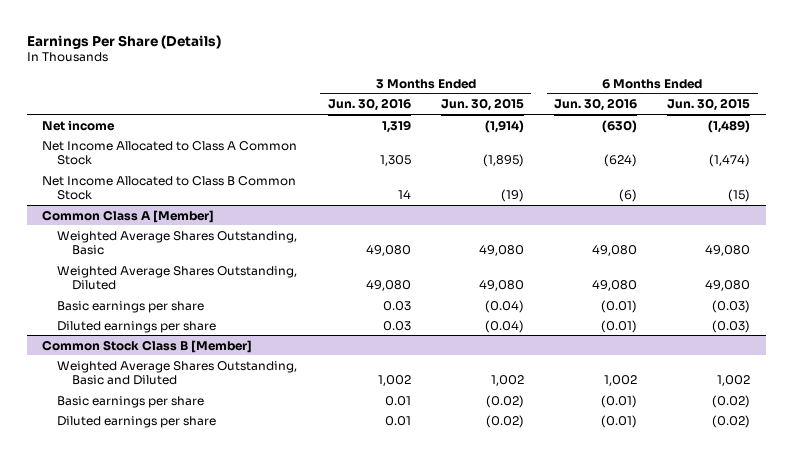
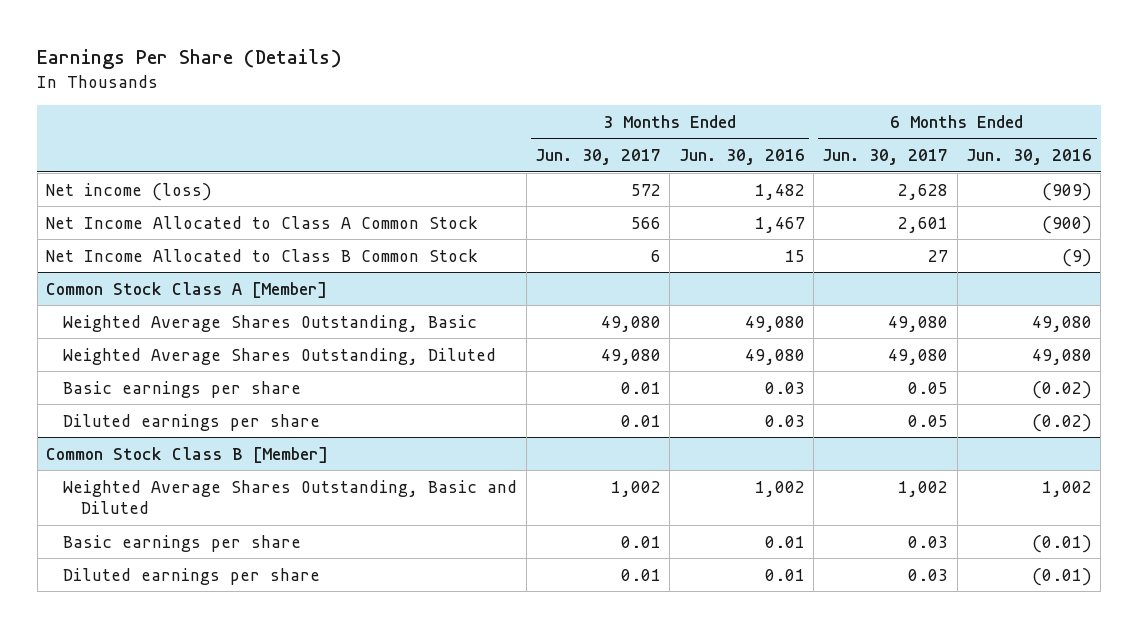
[440,98,524,112] Jun. 30, 2015 -> none
[667,98,751,112] Jun. 30, 2015 -> none
none -> [535,149,662,166] Jun. 30, 2017
none -> [822,149,949,166] Jun. 30, 2017
[42,119,116,131] Net income -> [46,182,213,201] Net income (loss)
[381,119,411,133] 1,319 -> [754,183,805,200] 1,482
[602,119,638,133] (630) -> [1042,182,1093,201] (909)
[379,154,411,166] 1,305 -> [754,216,805,233] 1,467
[604,153,638,167] (624) -> [1042,215,1093,234] (900)
[397,189,411,199] 14 -> [784,249,805,262] 15
[619,188,638,202] (6) -> [1062,248,1093,267] (9)
[42,209,215,223] Common Class A [Member] -> [46,281,328,298] Common Stock Class A [Member]
[601,299,638,313] (0.01) -> [1032,380,1093,399] (0.02)
[601,319,638,333] (0.01) -> [1032,413,1093,432] (0.02)

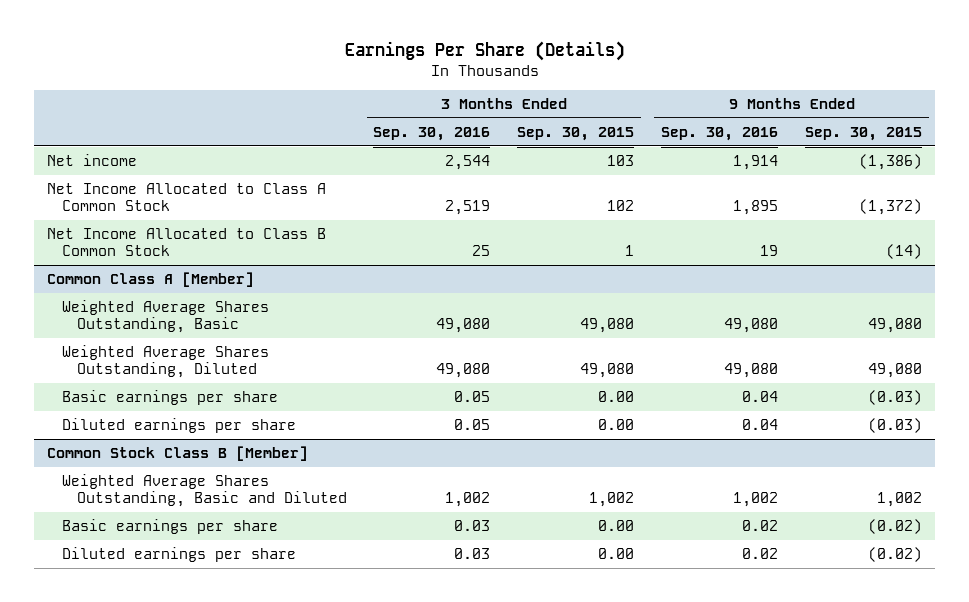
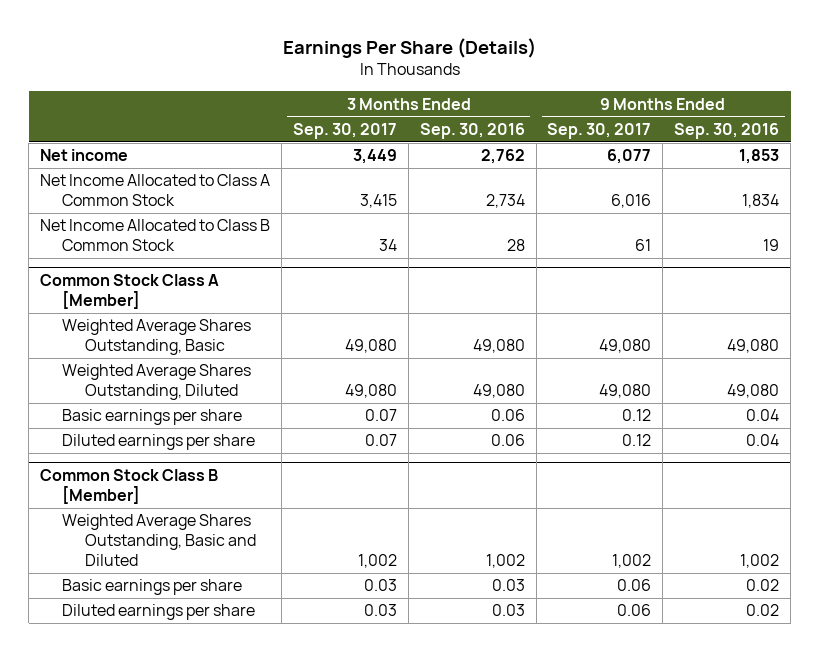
[517,126,635,141] Sep. 30, 2015 -> none
[805,126,923,141] Sep. 30, 2015 -> none
none -> [292,123,397,140] Sep. 30, 2017
none -> [547,123,652,140] Sep. 30, 2017
[445,154,491,170] 2,544 -> [480,149,525,165] 2,762
[733,154,779,170] 1,914 -> [739,149,780,165] 1,853
[445,199,491,215] 2,519 -> [485,194,525,209] 2,734
[733,199,779,215] 1,895 -> [742,194,780,209] 1,834
[472,244,491,256] 25 -> [506,239,525,252] 28
[47,271,255,287] Common Class A [Member] -> [40,274,220,310] Common Stock Class A [Member]
[454,390,491,402] 0.05 -> [490,409,525,422] 0.06
[454,418,491,430] 0.05 -> [490,434,525,447] 0.06

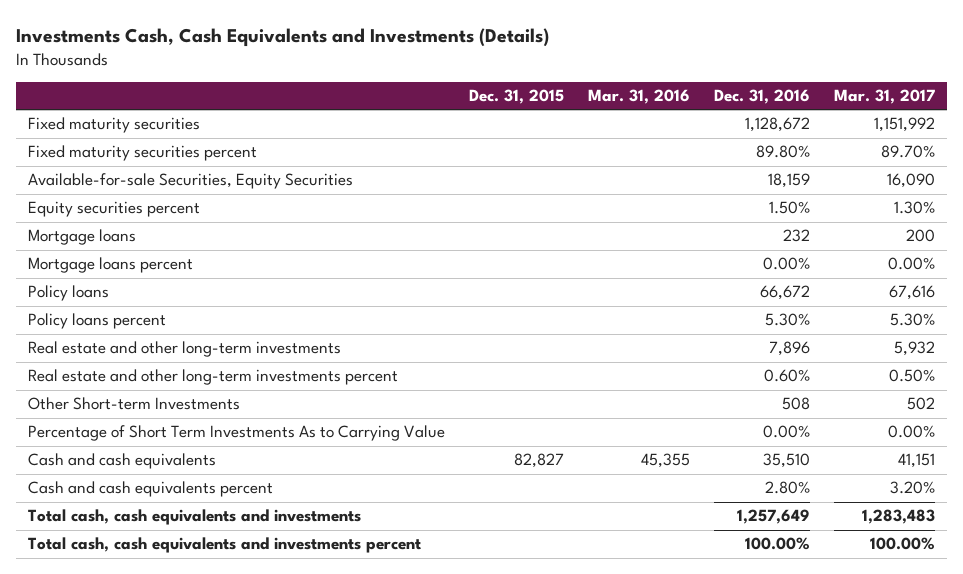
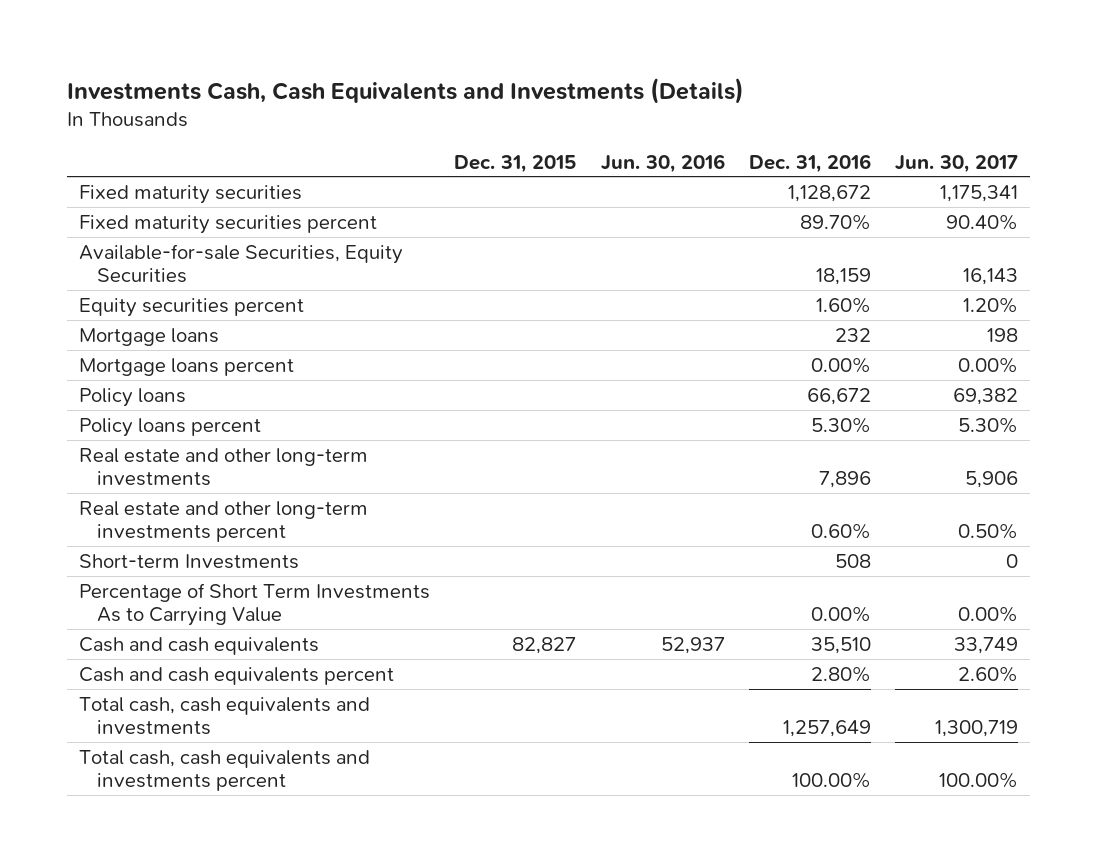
[587,89,690,105] Mar. 31, 2016 -> none
[833,89,935,105] Mar. 31, 2017 -> none
none -> [600,153,725,173] Jun. 30, 2016
none -> [895,154,1019,173] Jun. 30, 2017
[755,145,810,159] 89.80% -> [799,213,871,230] 89.70%
[768,201,810,215] 1.50% -> [815,296,871,313] 1.60%
[28,397,241,411] Other Short-term Investments -> [78,553,299,569] Short-term Investments

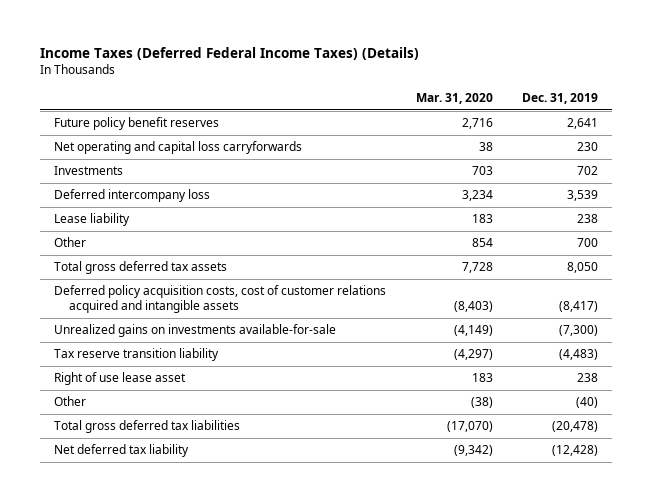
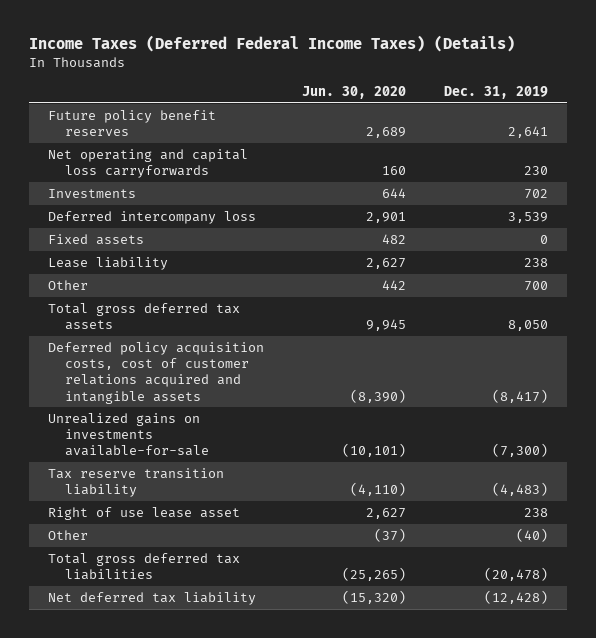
[415,92,493,104] Mar. 31, 2020 -> none
none -> [301,85,406,99] Jun. 30, 2020
none -> [48,233,145,245] Fixed assets

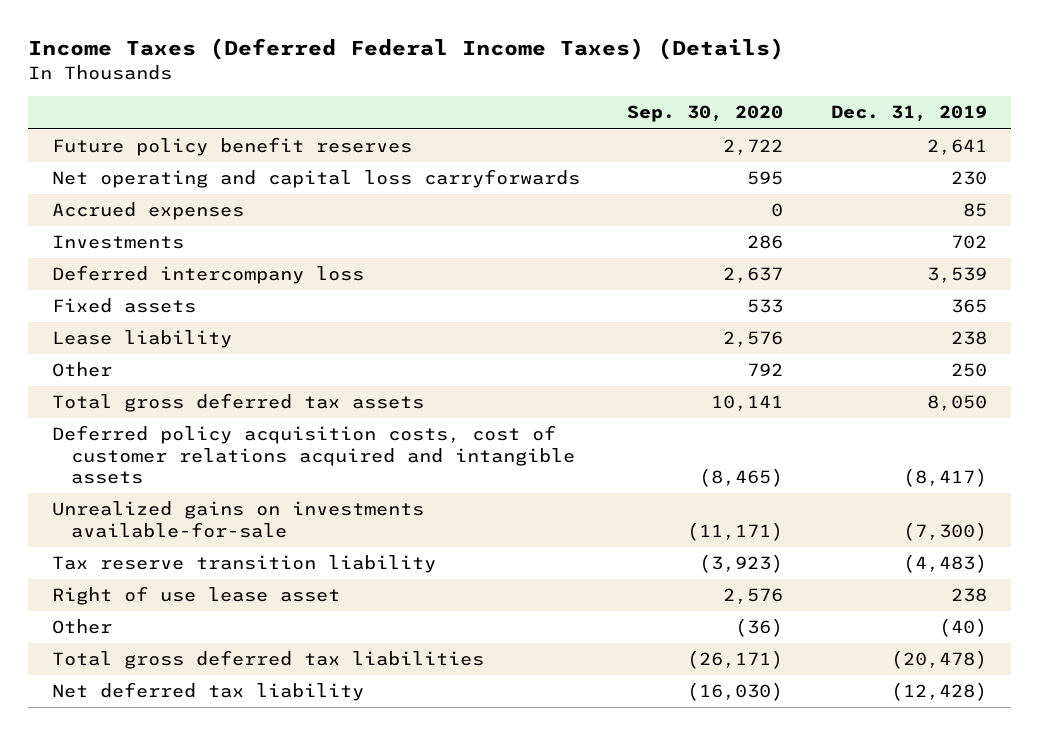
[301,85,406,99] Jun. 30, 2020 -> none
none -> [627,105,784,123] Sep. 30, 2020
none -> [51,202,244,221] Accrued expenses
[539,234,548,244] 0 -> [950,299,987,314] 365
[523,280,548,291] 700 -> [950,363,987,378] 250

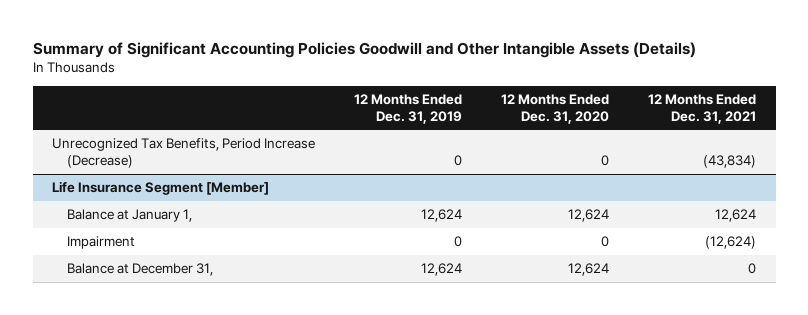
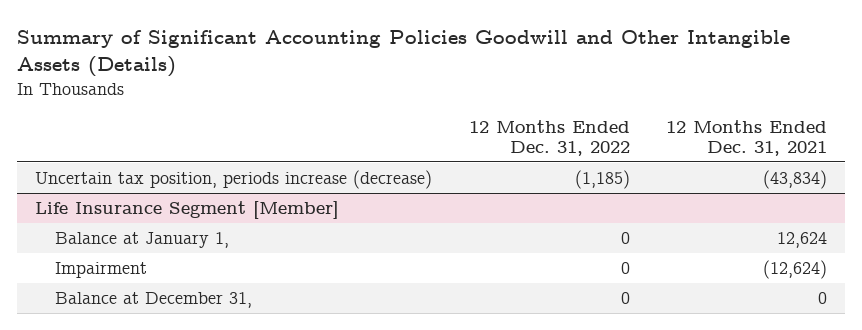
[354,94,463,124] 12 Months Ended Dec. 31, 2019 -> none
[501,94,610,124] 12 Months Ended Dec. 31, 2020 -> none
none -> [468,119,630,157] 12 Months Ended Dec. 31, 2022
[52,138,316,168] Unrecognized Tax Benefits, Period Increase (Decrease) -> [35,169,433,189] Uncertain tax position, periods increase (decrease)

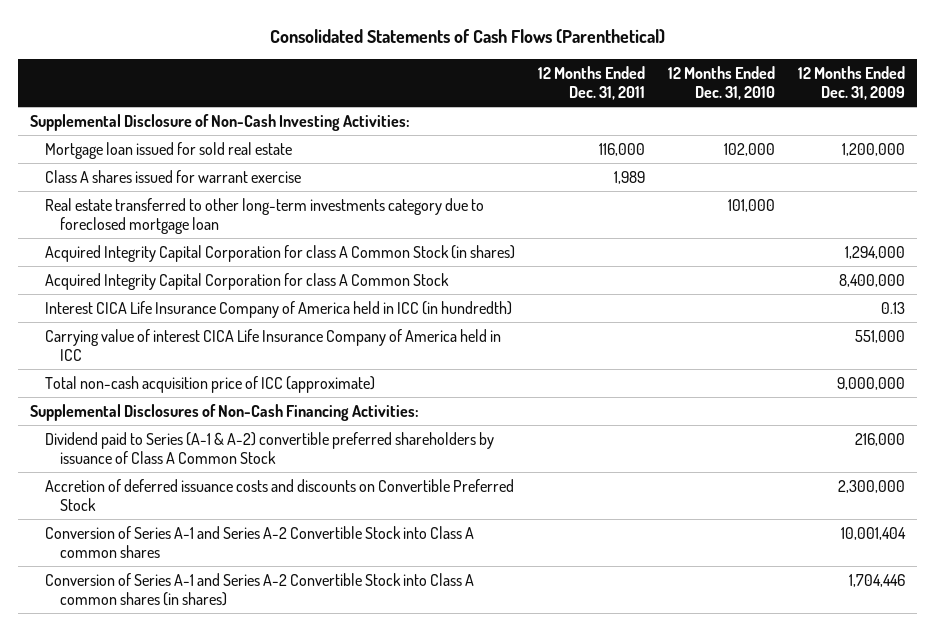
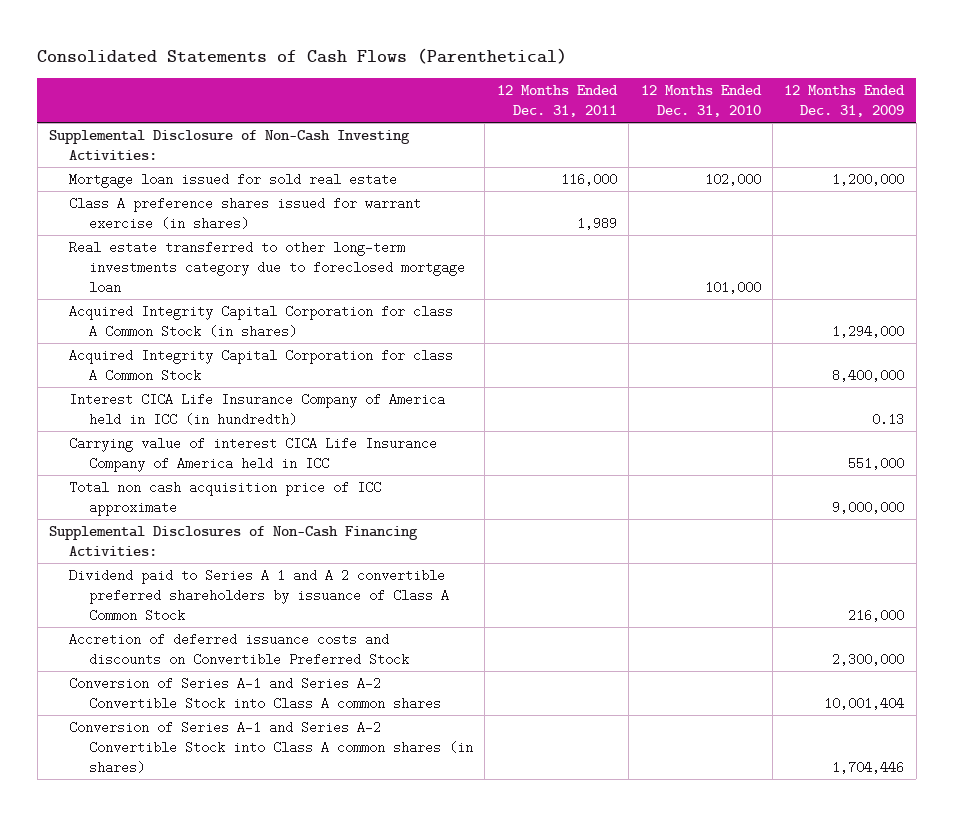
[44,169,301,183] Class A shares issued for warrant exercise -> [69,197,422,231] Class A preference shares issued for warrant exercise (in shares)
[44,375,375,393] Total non-cash acquisition price of ICC (approximate) -> [69,481,382,517] Total non cash acquisition price of ICC approximate
[44,431,494,465] Dividend paid to Series (A-1 & A-2) convertible preferred shareholders by issuance of Class A Common Stock -> [69,569,449,623] Dividend paid to Series A 1 and A 2 convertible preferred shareholders by issuance of Class A Common Stock

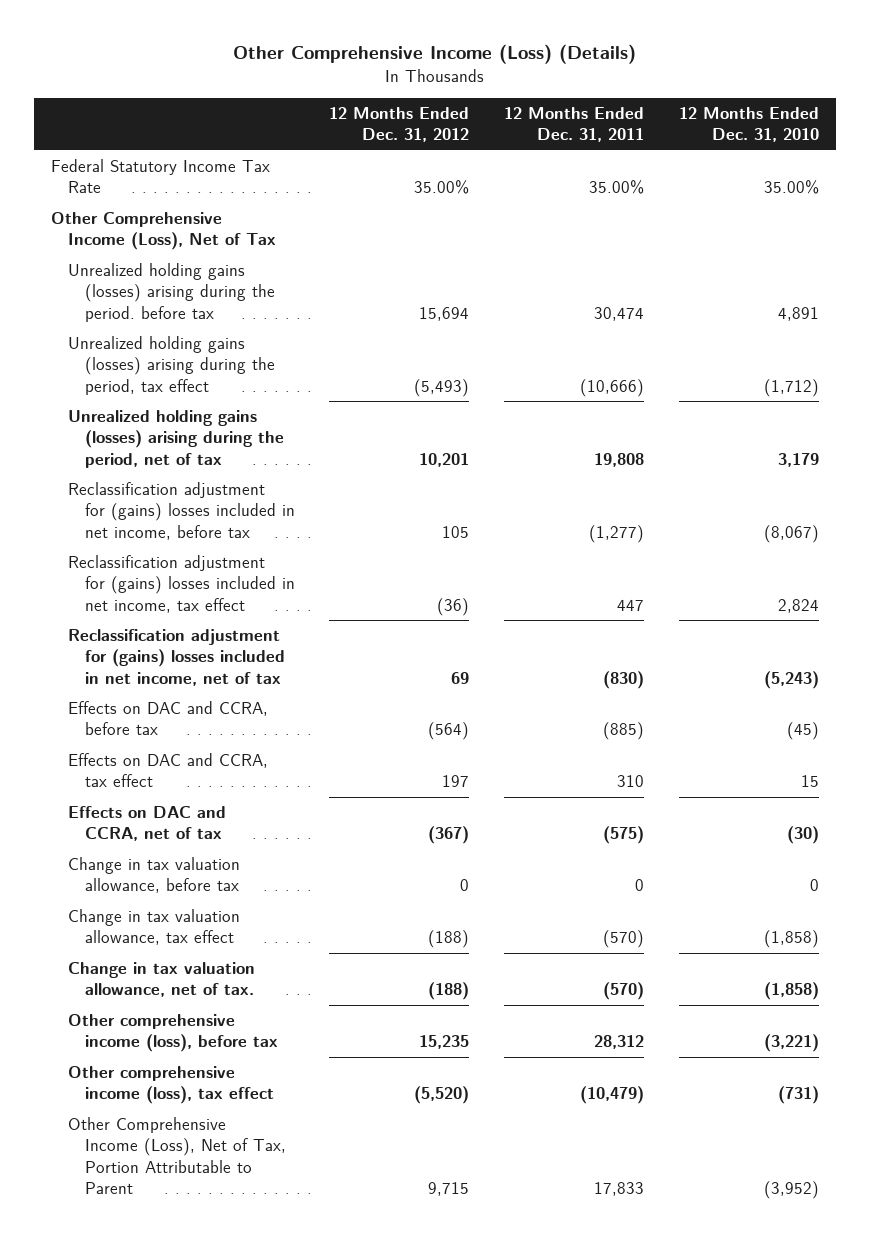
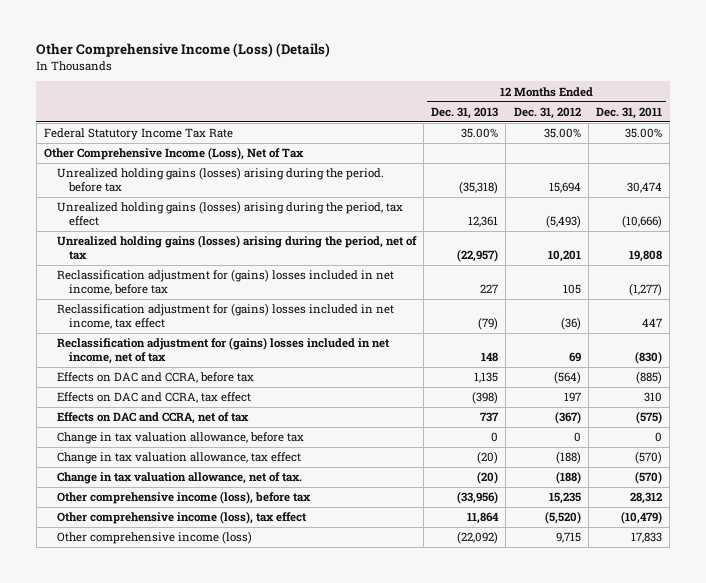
[678,107,819,143] 12 Months Ended Dec. 31, 2010 -> none
none -> [431,106,499,119] Dec. 31, 2013
[67,1116,286,1195] Other Comprehensive Income (Loss), Net of Tax, Portion Attributable to Parent -> [56,531,252,545] Other comprehensive income (loss)

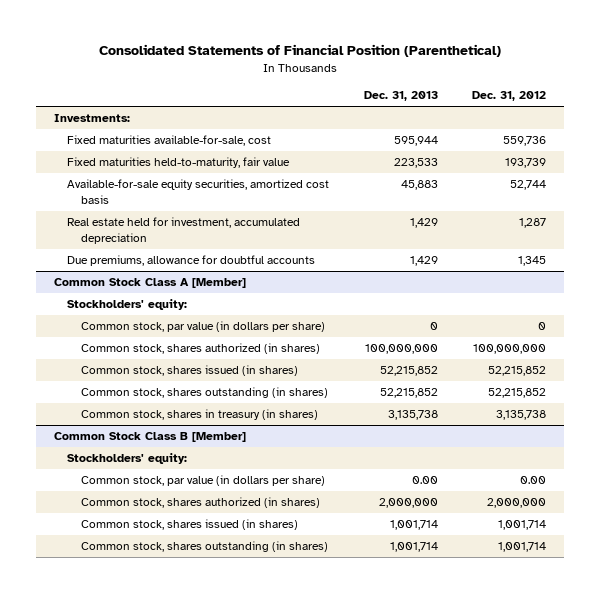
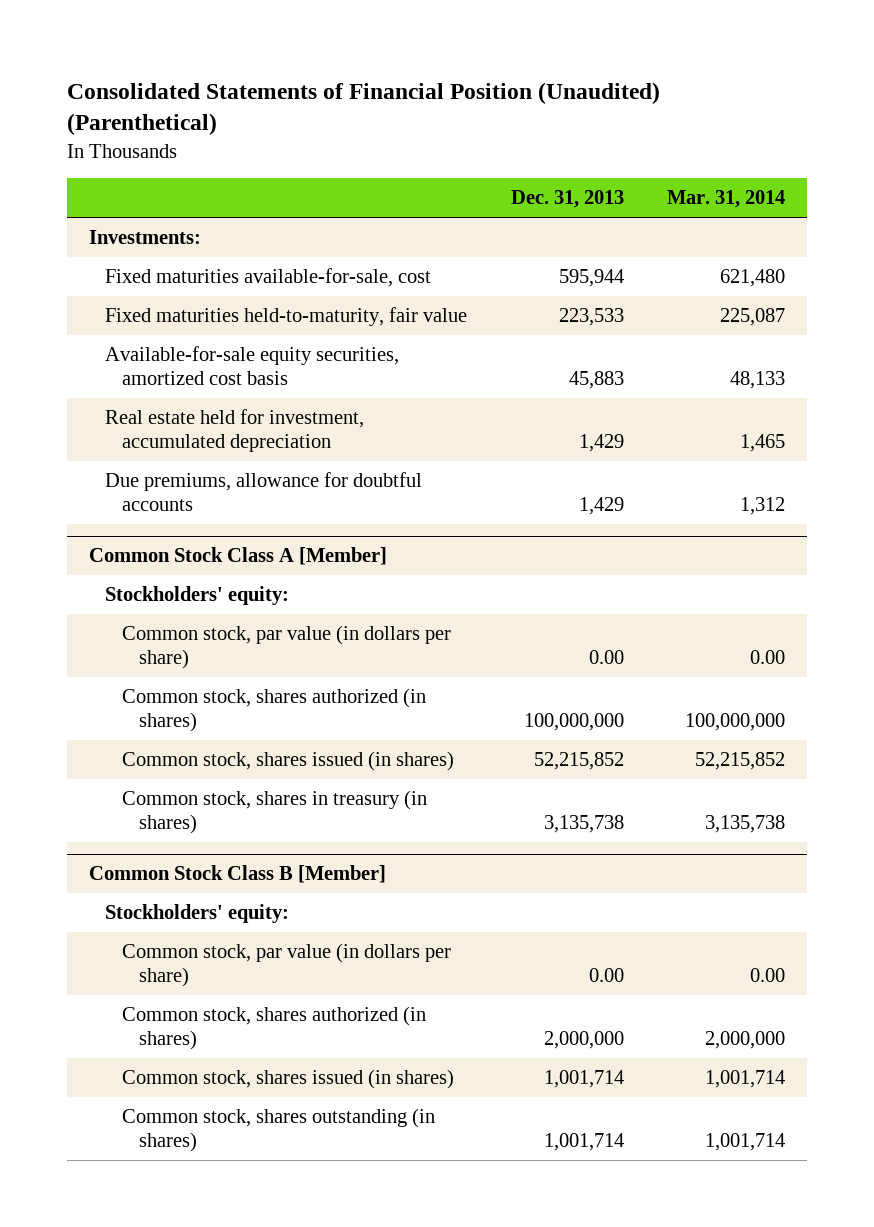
[98,44,501,58] Consolidated Statements of Financial Position (Parenthetical) -> [67,81,661,136] Consolidated Statements of Financial Position (Unaudited) (Parenthetical)
[472,91,547,102] Dec. 31, 2012 -> none
none -> [667,190,786,209] Mar. 31, 2014
[429,322,438,331] 0 -> [588,650,624,665] 0.00
[81,387,329,399] Common stock, shares outstanding (in shares) -> none

